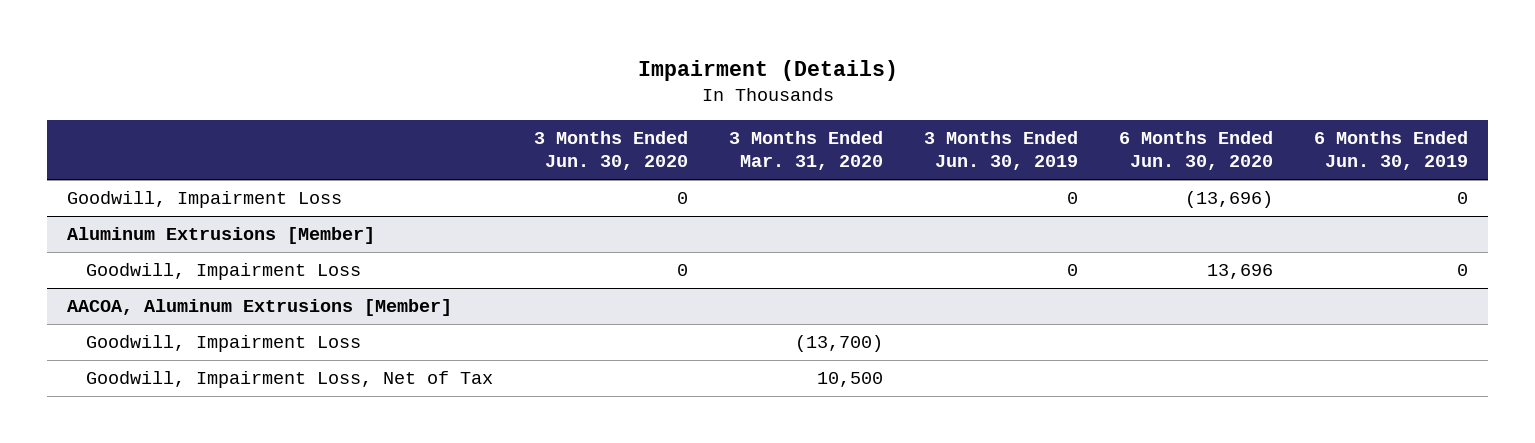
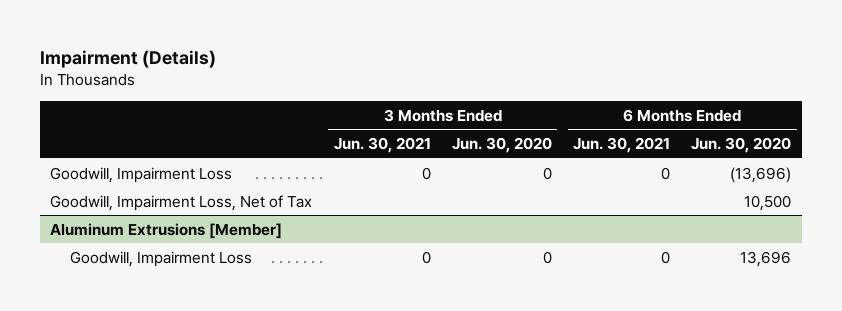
[728,131,883,171] 3 Months Ended Mar. 31, 2020 -> none
[923,131,1078,171] 3 Months Ended Jun. 30, 2019 -> none
[1313,131,1468,171] 6 Months Ended Jun. 30, 2019 -> none
none -> [333,136,431,153] Jun. 30, 2021
none -> [573,136,671,153] Jun. 30, 2021
none -> [50,194,313,211] Goodwill, Impairment Loss, Net of Tax
[67,299,453,317] AACOA, Aluminum Extrusions [Member] -> none
[85,335,361,353] Goodwill, Impairment Loss -> none
[85,371,493,389] Goodwill, Impairment Loss, Net of Tax -> none

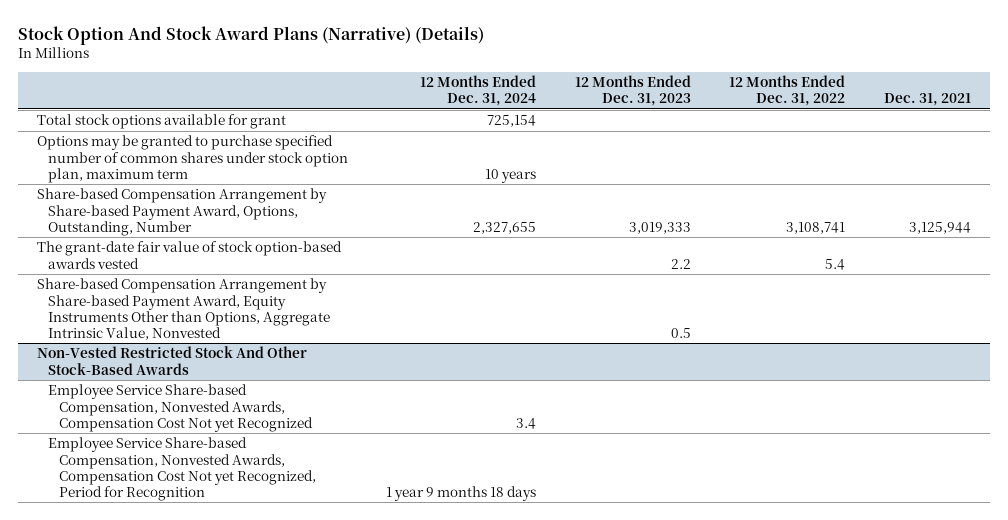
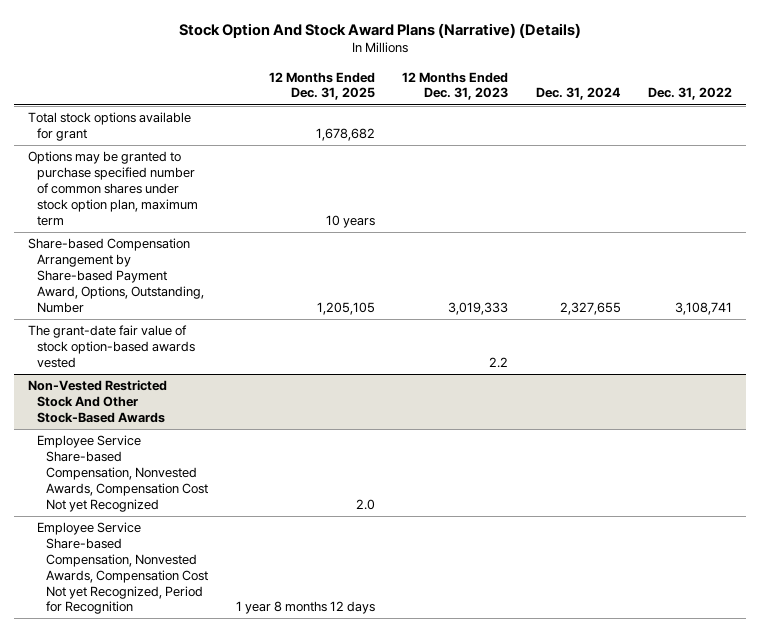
[420,75,537,107] 12 Months Ended Dec. 31, 2024 -> none
[729,75,846,107] 12 Months Ended Dec. 31, 2022 -> none
[883,93,971,107] Dec. 31, 2021 -> none
none -> [268,71,375,101] 12 Months Ended Dec. 31, 2025
none -> [535,87,621,101] Dec. 31, 2024
none -> [648,87,733,101] Dec. 31, 2022
[37,278,331,340] Share-based Compensation Arrangement by Share-based Payment Award, Equity Instruments Other than Options, Aggregate Intrinsic Value, Nonvested -> none

